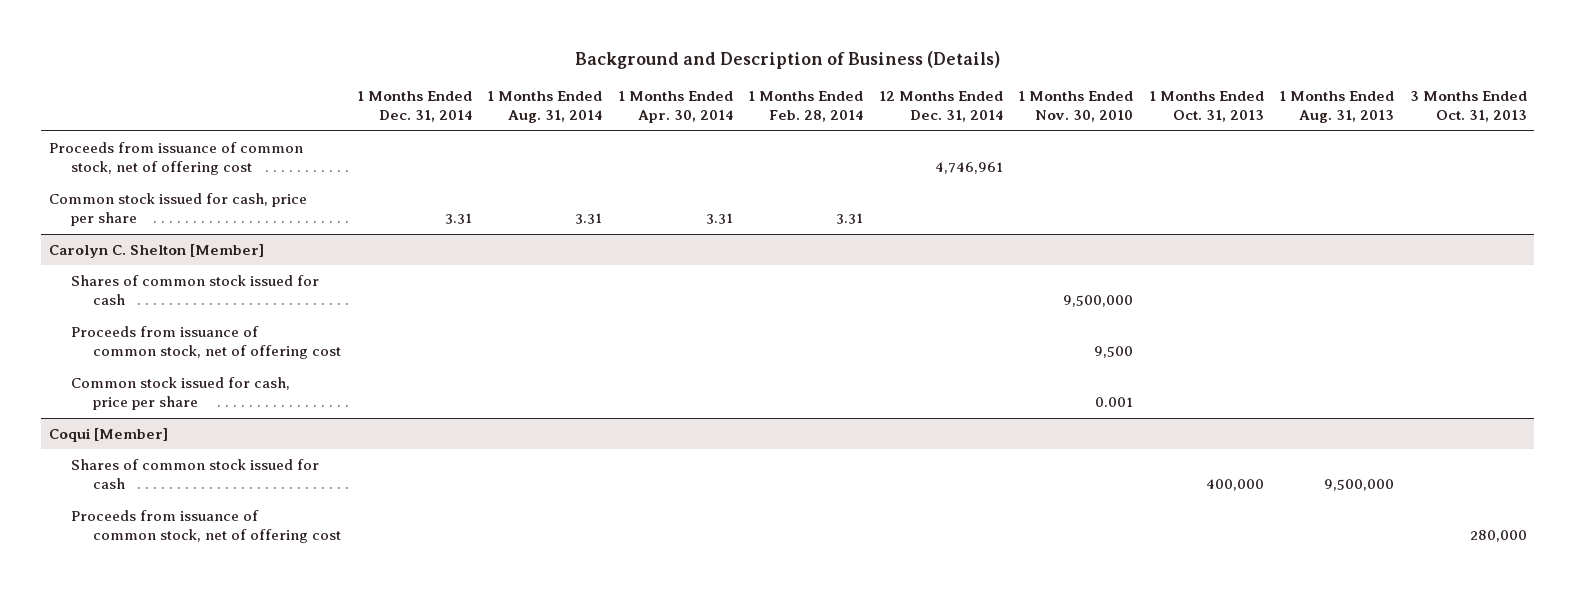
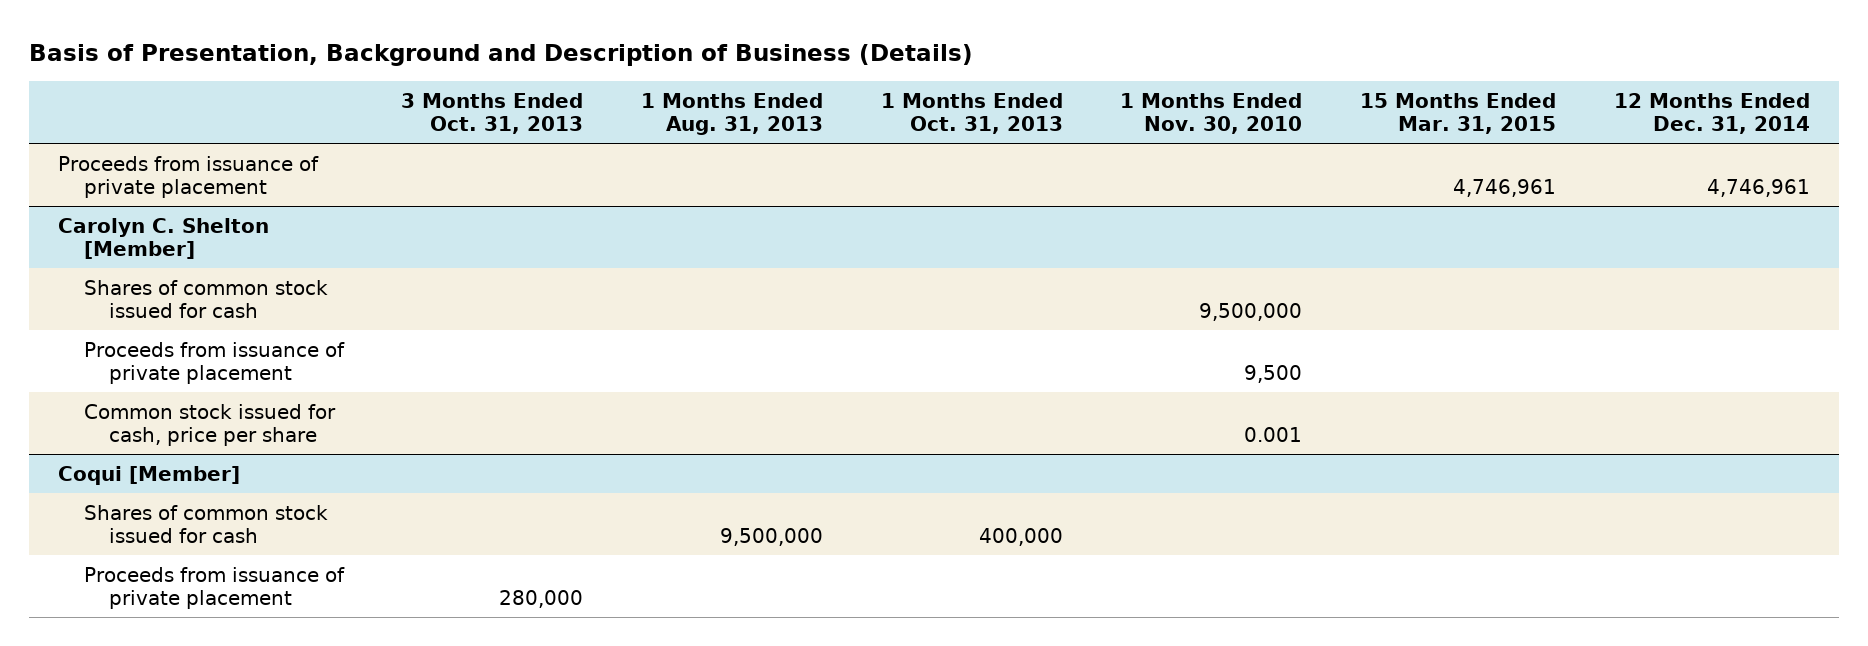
[574,50,1000,69] Background and Description of Business (Details) -> [29,43,974,66] Basis of Presentation, Background and Description of Business (Details)
[356,90,472,123] 1 Months Ended Dec. 31, 2014 -> none
[487,90,603,124] 1 Months Ended Aug. 31, 2014 -> none
[617,90,733,124] 1 Months Ended Apr. 30, 2014 -> none
[748,90,864,123] 1 Months Ended Feb. 28, 2014 -> none
none -> [1360,92,1557,135] 15 Months Ended Mar. 31, 2015
[48,192,307,227] Common stock issued for cash, price per share -> none
[48,141,303,176] Proceeds from issuance of common stock, net of offering cost -> [58,155,320,199] Proceeds from issuance of private placement
[70,325,342,360] Proceeds from issuance of common stock, net of offering cost -> none
none -> [83,341,345,385] Proceeds from issuance of private placement
[70,509,342,544] Proceeds from issuance of common stock, net of offering cost -> none
none -> [83,566,345,610] Proceeds from issuance of private placement

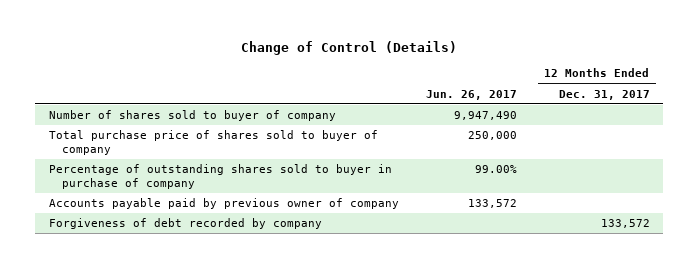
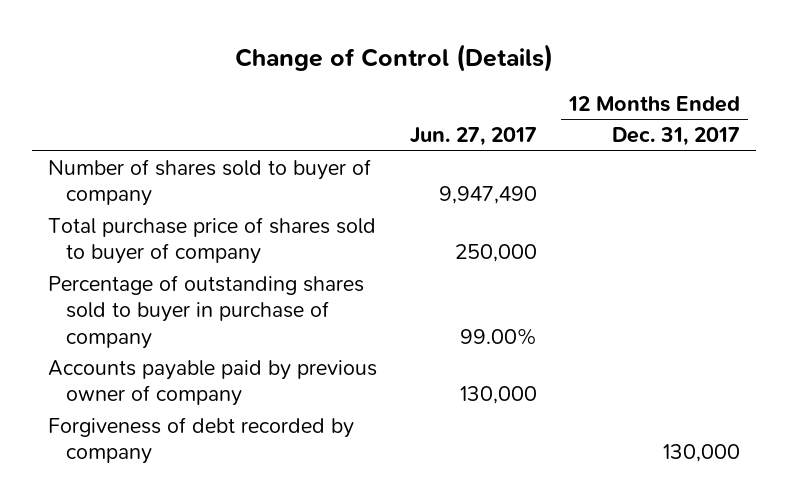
[426,89,518,100] Jun. 26, 2017 -> none
none -> [409,127,537,147] Jun. 27, 2017
[600,219,650,229] 133,572 -> [663,444,741,463] 130,000

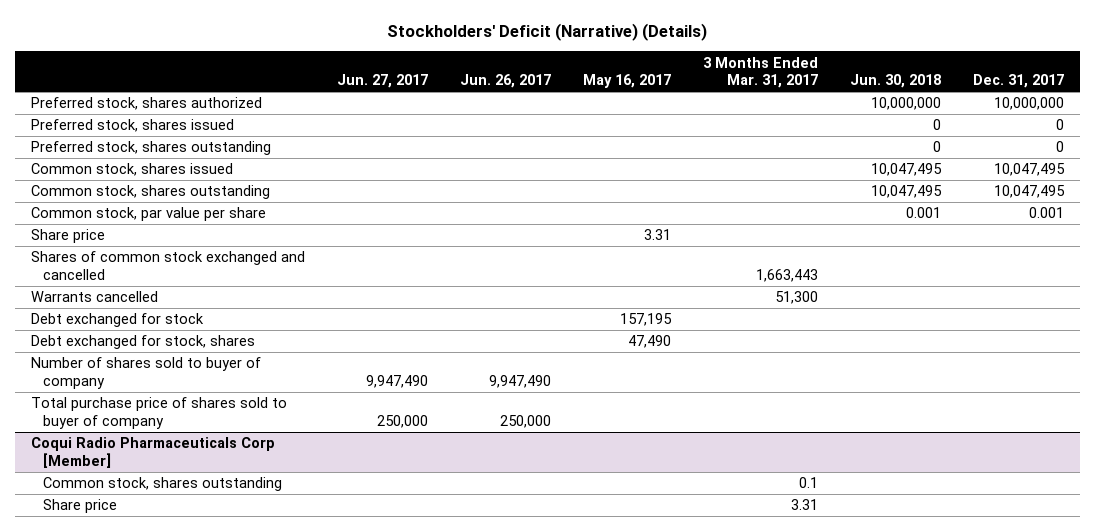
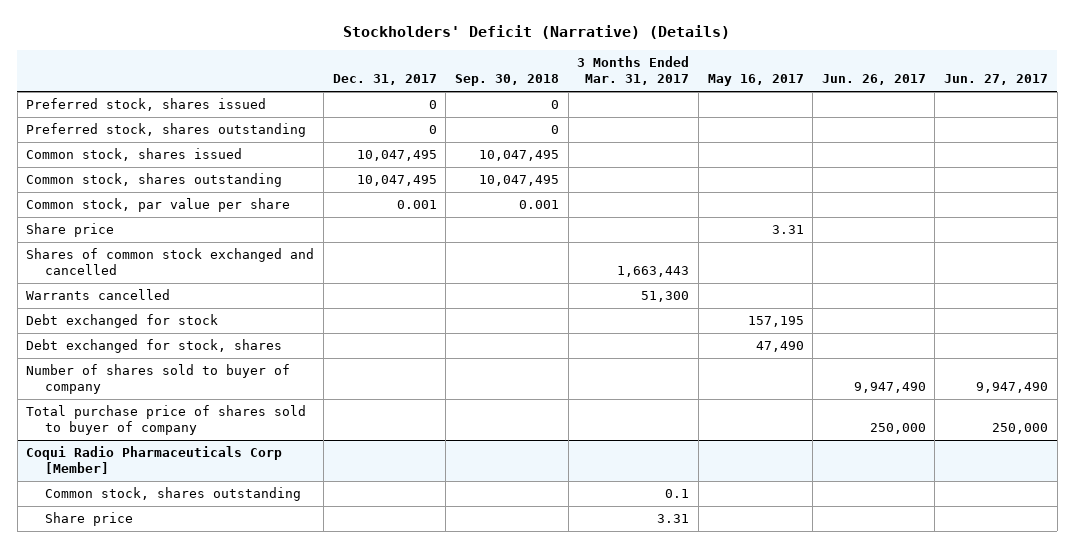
[849,73,941,88] Jun. 30, 2018 -> none
none -> [455,74,560,87] Sep. 30, 2018
[30,97,262,111] Preferred stock, shares authorized -> none

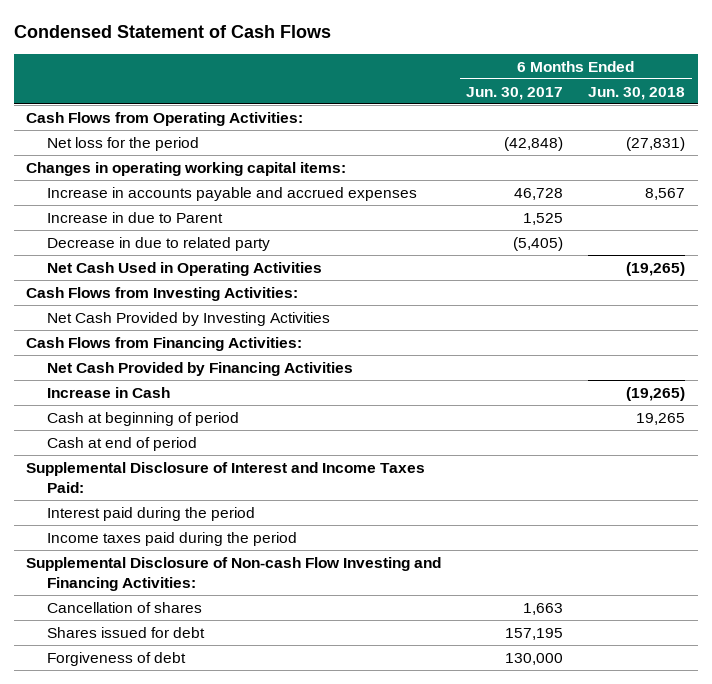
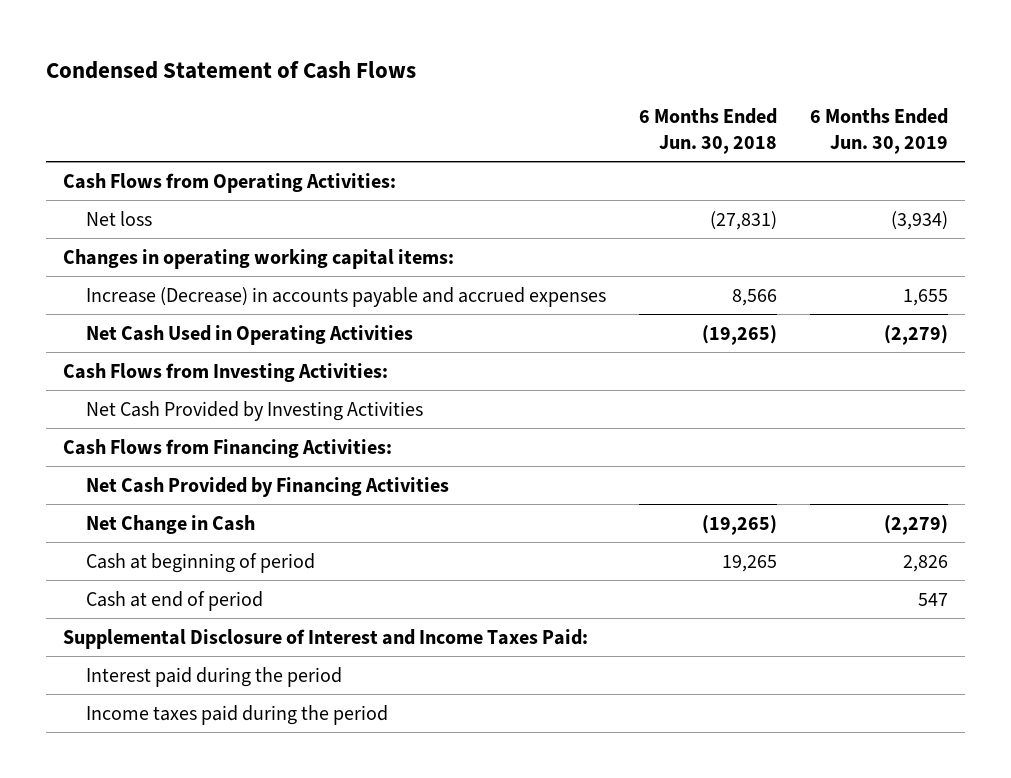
[466,86,564,100] Jun. 30, 2017 -> none
none -> [810,108,949,154] 6 Months Ended Jun. 30, 2019
[47,136,200,151] Net loss for the period -> [85,210,152,226] Net loss
[47,211,224,223] Increase in due to Parent -> none
[47,236,271,251] Decrease in due to related party -> none
[47,186,418,201] Increase in accounts payable and accrued expenses -> [85,286,606,307] Increase (Decrease) in accounts payable and accrued expenses
[645,187,686,200] 8,567 -> [732,288,778,306] 8,566
[47,386,171,398] Increase in Cash -> [85,514,255,534] Net Change in Cash
[26,556,442,592] Supplemental Disclosure of Non-cash Flow Investing and Financing Activities: -> none
[47,601,203,613] Cancellation of shares -> none
[47,626,206,638] Shares issued for debt -> none
[47,651,187,666] Forgiveness of debt -> none

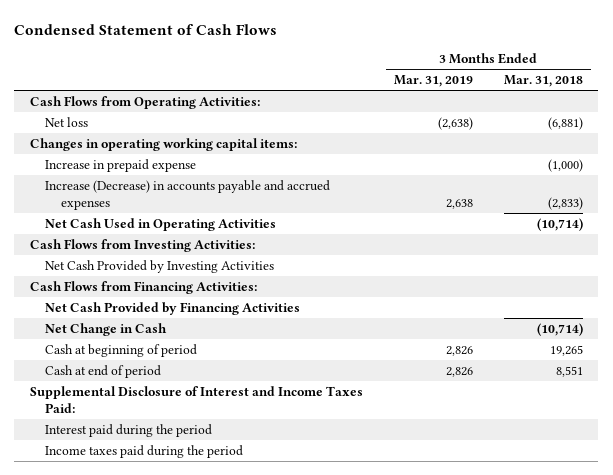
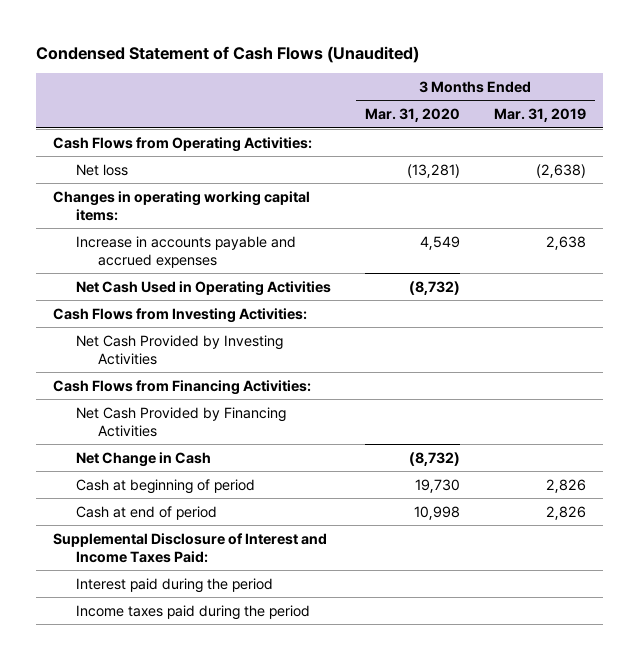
[14,23,278,35] Condensed Statement of Cash Flows -> [36,45,420,63] Condensed Statement of Cash Flows (Unaudited)
[503,75,583,88] Mar. 31, 2018 -> none
none -> [364,108,460,123] Mar. 31, 2020
[45,158,197,172] Increase in prepaid expense -> none
[45,179,331,210] Increase (Decrease) in accounts payable and accrued expenses -> [75,235,296,268] Increase in accounts payable and accrued expenses

